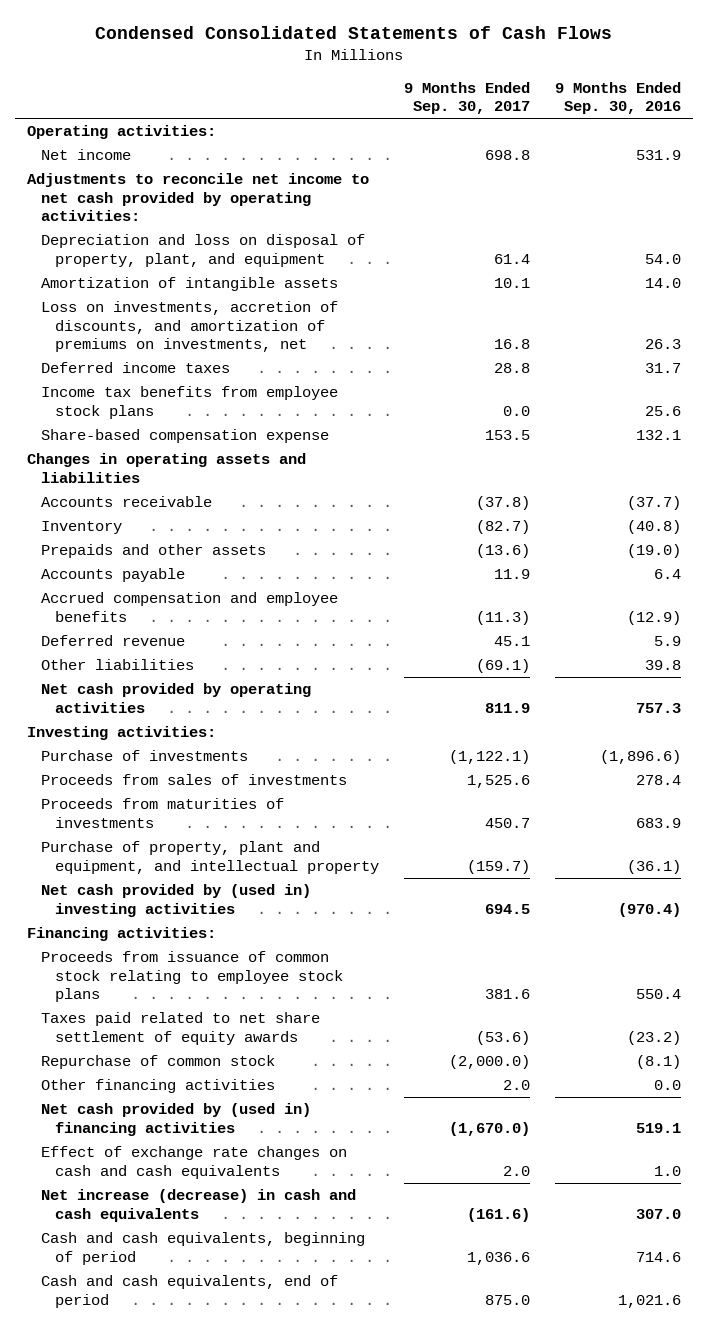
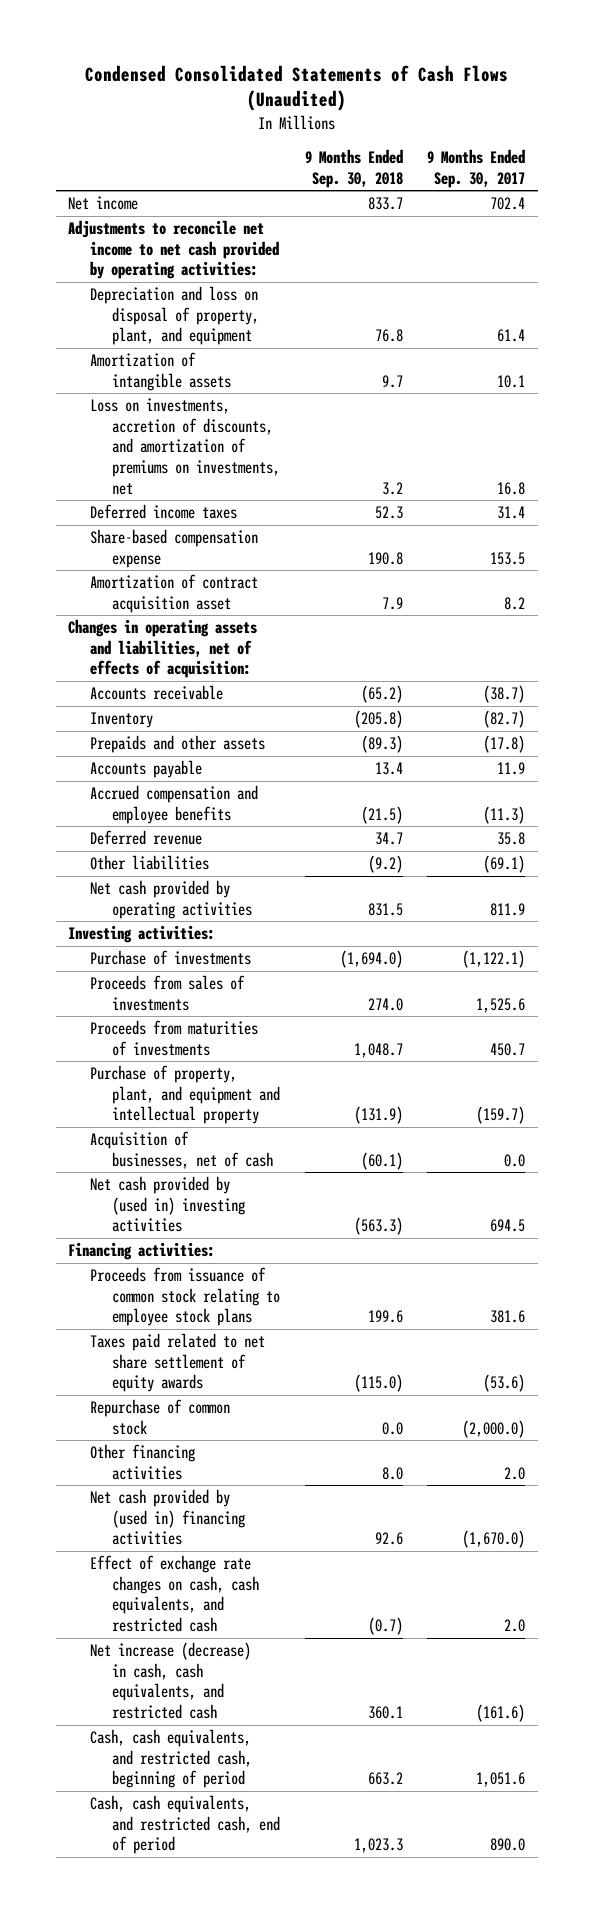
[94,26,612,40] Condensed Consolidated Statements of Cash Flows -> [84,65,508,112] Condensed Consolidated Statements of Cash Flows (Unaudited)
[554,81,681,115] 9 Months Ended Sep. 30, 2016 -> none
none -> [304,149,403,188] 9 Months Ended Sep. 30, 2018
[27,125,217,140] Operating activities: -> none
[484,150,530,161] 698.8 -> [490,197,526,211] 702.4
[41,386,339,419] Income tax benefits from employee stock plans -> none
[493,363,530,374] 28.8 -> [497,506,526,520] 31.4
none -> [90,574,259,613] Amortization of contract acquisition asset
[27,453,307,483] Changes in operating assets and liabilities -> [68,619,258,679] Changes in operating assets and liabilities, net of effects of acquisition:
[475,496,530,511] (37.8) -> [483,685,526,704] (38.7)
[475,544,530,559] (13.6) -> [483,735,526,754] (17.8)
[493,636,530,647] 45.1 -> [497,832,526,846] 35.8
[41,841,380,874] Purchase of property, plant and equipment, and intellectual property -> [90,1065,281,1125] Purchase of property, plant, and equipment and intellectual property
none -> [90,1131,274,1169] Acquisition of businesses, net of cash
[41,1146,348,1179] Effect of exchange rate changes on cash and cash equivalents -> [90,1555,260,1633] Effect of exchange rate changes on cash, cash equivalents, and restricted cash
[41,1189,357,1222] Net increase (decrease) in cash and cash equivalents -> [90,1642,252,1720] Net increase (decrease) in cash, cash equivalents, and restricted cash
[41,1232,366,1265] Cash and cash equivalents, beginning of period -> [90,1729,253,1789] Cash, cash equivalents, and restricted cash, beginning of period
[466,1251,530,1265] 1,036.6 -> [476,1772,526,1788] 1,051.6
[41,1275,339,1308] Cash and cash equivalents, end of period -> [90,1795,281,1855] Cash, cash equivalents, and restricted cash, end of period
[484,1294,530,1305] 875.0 -> [490,1838,526,1852] 890.0

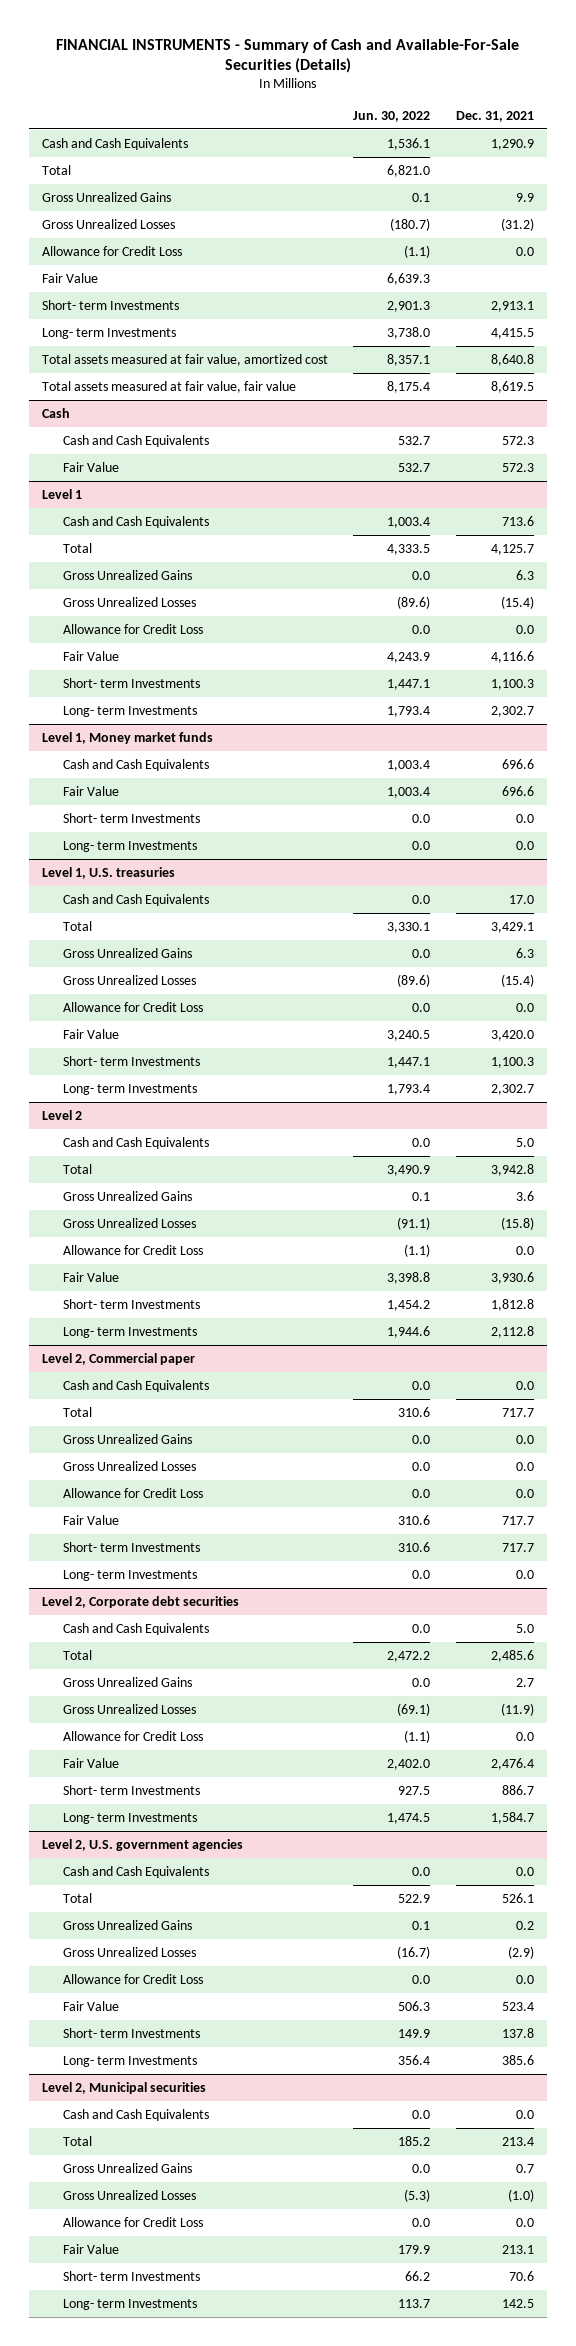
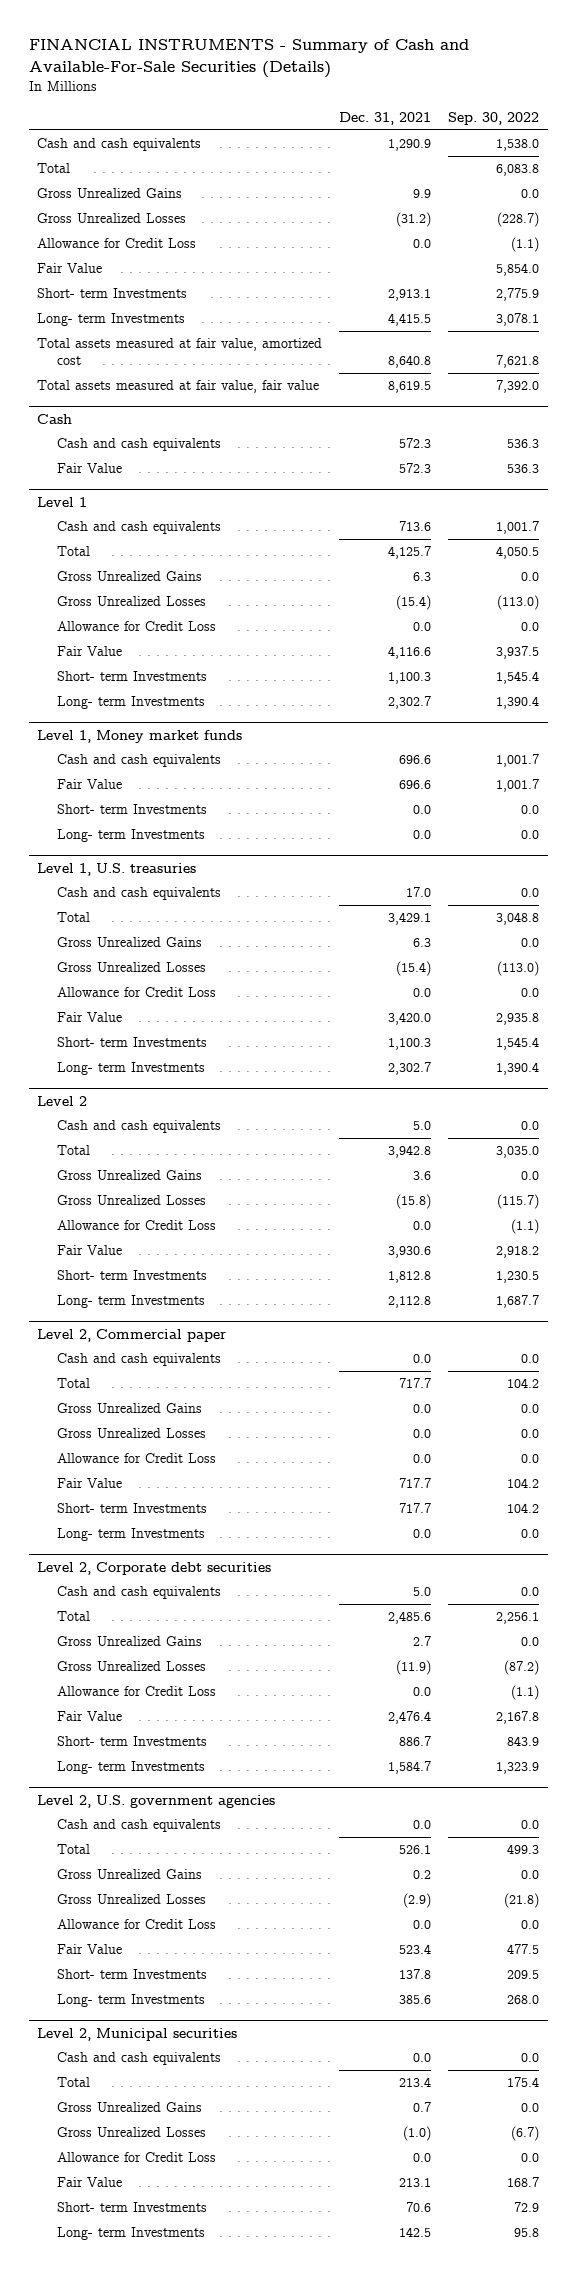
[353,110,431,122] Jun. 30, 2022 -> none
none -> [448,111,540,125] Sep. 30, 2022
[41,137,188,150] Cash and Cash Equivalents -> [37,138,202,152] Cash and cash equivalents
[63,434,210,447] Cash and Cash Equivalents -> [56,438,221,452] Cash and cash equivalents
[63,515,210,528] Cash and Cash Equivalents -> [56,521,221,535] Cash and cash equivalents
[63,758,210,771] Cash and Cash Equivalents -> [56,754,221,768] Cash and cash equivalents
[63,893,210,906] Cash and Cash Equivalents -> [56,887,221,901] Cash and cash equivalents
[63,1136,210,1149] Cash and Cash Equivalents -> [56,1120,221,1134] Cash and cash equivalents
[63,1379,210,1392] Cash and Cash Equivalents -> [56,1353,221,1367] Cash and cash equivalents
[63,1622,210,1635] Cash and Cash Equivalents -> [56,1586,221,1600] Cash and cash equivalents
[63,1865,210,1878] Cash and Cash Equivalents -> [56,1819,221,1833] Cash and cash equivalents
[63,2108,210,2121] Cash and Cash Equivalents -> [56,2052,221,2066] Cash and cash equivalents

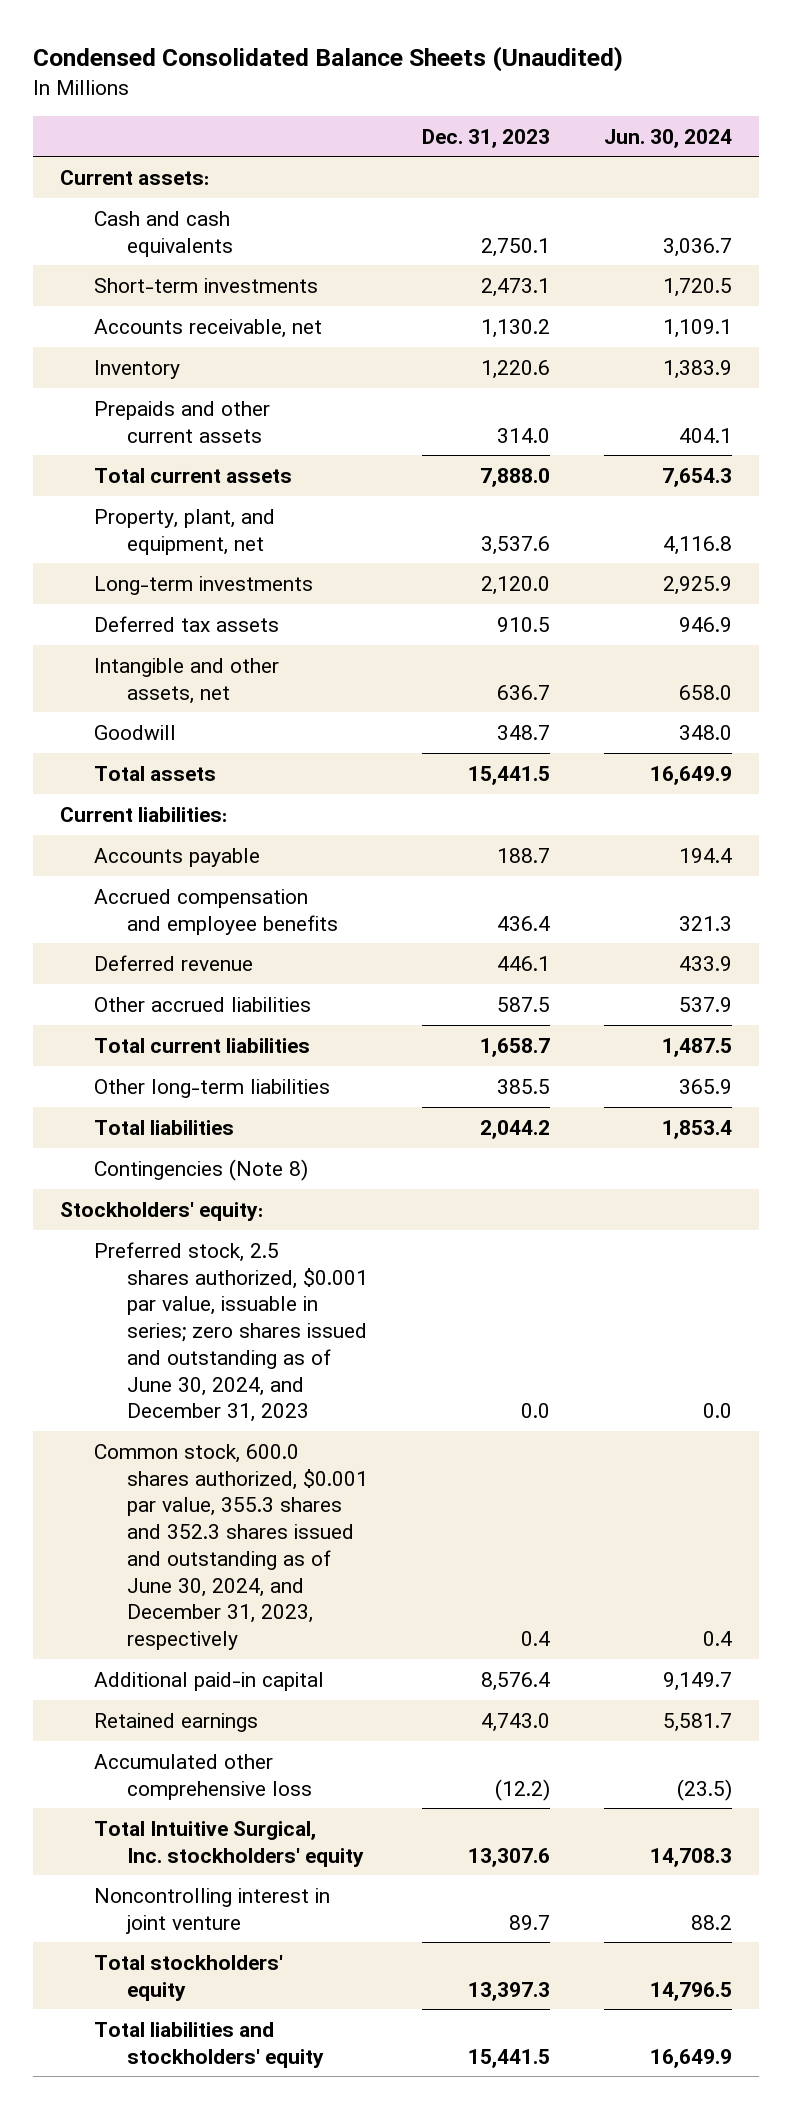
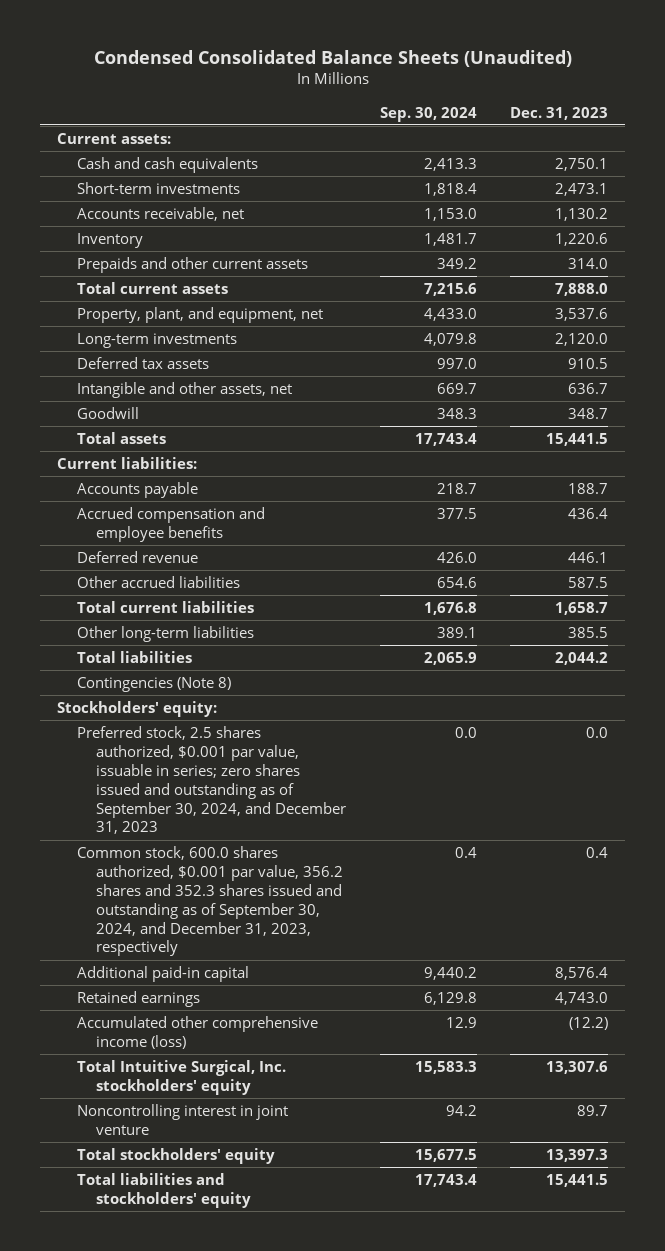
[604,128,733,148] Jun. 30, 2024 -> none
none -> [379,106,477,122] Sep. 30, 2024
[93,1241,369,1423] Preferred stock, 2.5 shares authorized, $0.001 par value, issuable in series; zero shares issued and outstanding as of June 30, 2024, and December 31, 2023 -> [76,726,347,835] Preferred stock, 2.5 shares authorized, $0.001 par value, issuable in series; zero shares issued and outstanding as of September 30, 2024, and December 31, 2023
[93,1443,369,1651] Common stock, 600.0 shares authorized, $0.001 par value, 355.3 shares and 352.3 shares issued and outstanding as of June 30, 2024, and December 31, 2023, respectively -> [76,846,344,957] Common stock, 600.0 shares authorized, $0.001 par value, 356.2 shares and 352.3 shares issued and outstanding as of September 30, 2024, and December 31, 2023, respectively
[93,1753,313,1800] Accumulated other comprehensive loss -> [76,1016,318,1049] Accumulated other comprehensive income (loss)

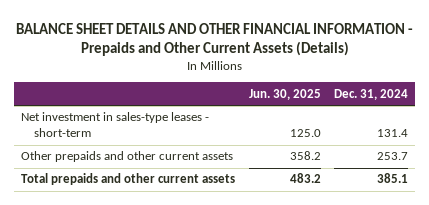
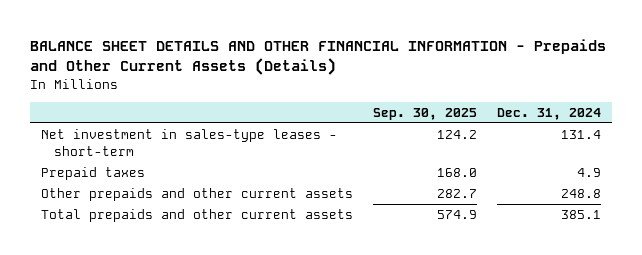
[248,88,321,100] Jun. 30, 2025 -> none
none -> [373,107,478,120] Sep. 30, 2025
none -> [40,167,145,181] Prepaid taxes
[377,152,409,161] 253.7 -> [561,189,602,199] 248.8

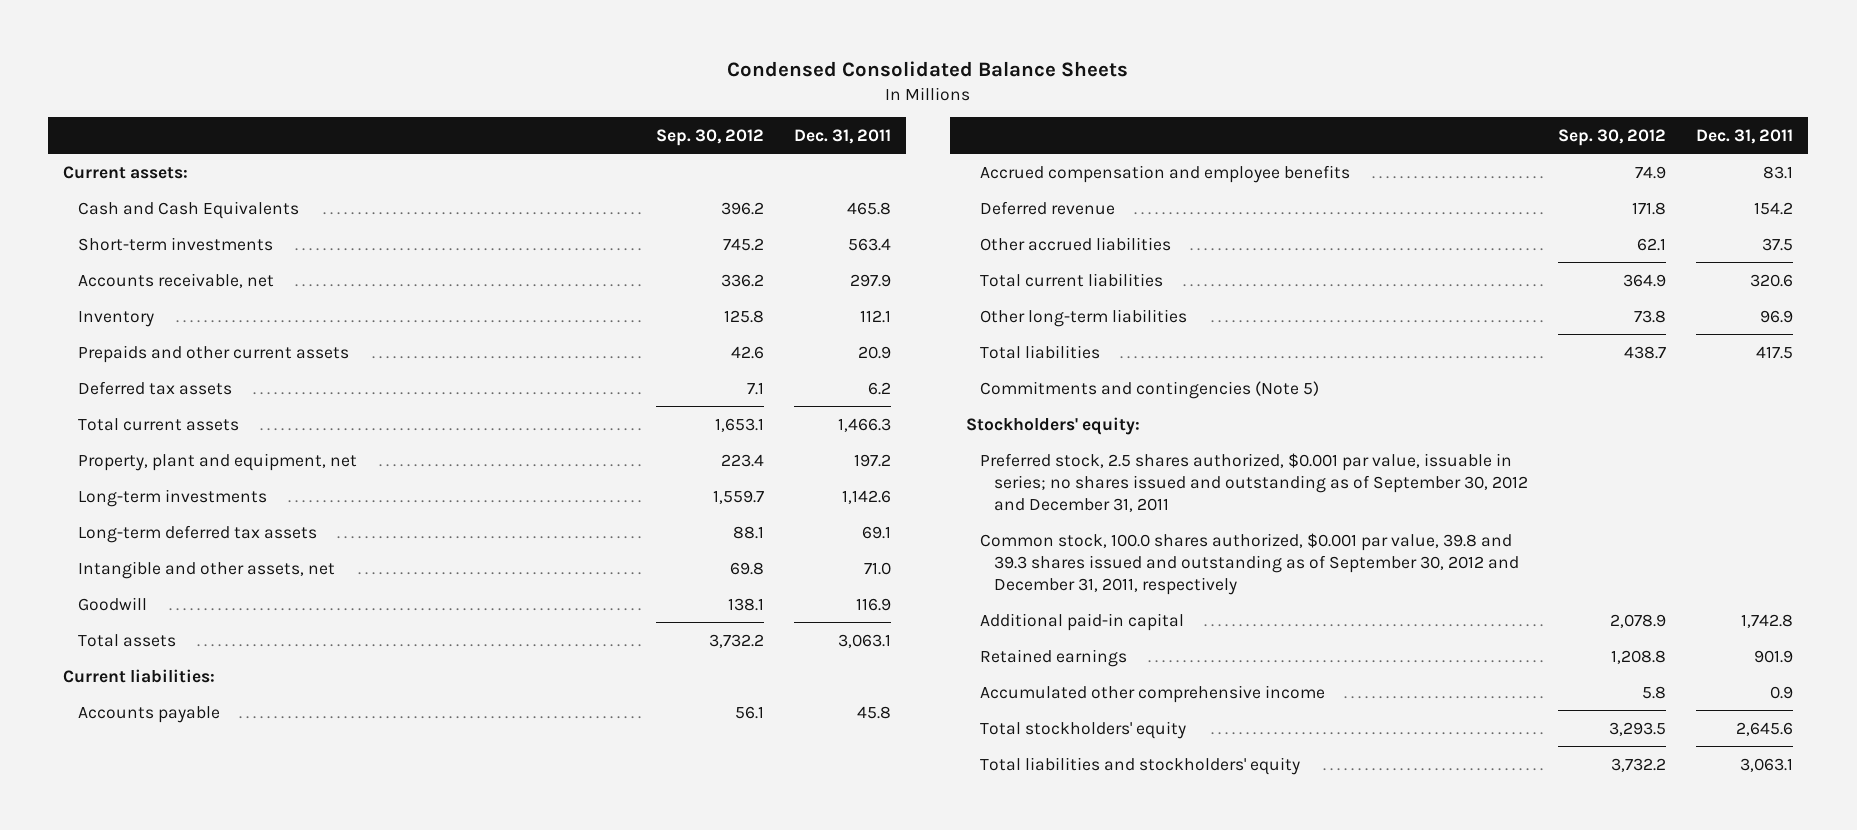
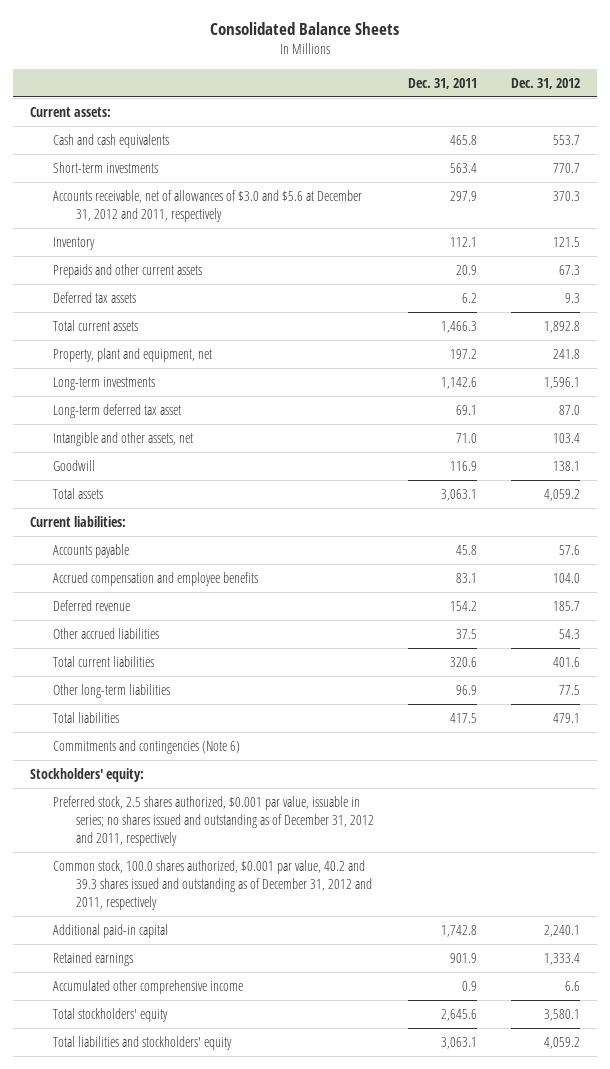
[727,60,1129,77] Condensed Consolidated Balance Sheets -> [209,22,399,36] Consolidated Balance Sheets
[656,128,765,146] Sep. 30, 2012 -> none
none -> [510,77,580,89] Dec. 31, 2012
[77,200,299,219] Cash and Cash Equivalents -> [52,134,169,149] Cash and cash equivalents
[77,272,274,288] Accounts receivable, net -> [52,190,362,223] Accounts receivable, net of allowances of $3.0 and $5.6 at December 31, 2012 and 2011, respectively
[77,524,317,543] Long-term deferred tax assets -> [52,404,181,419] Long-term deferred tax asset
[979,380,1319,399] Commitments and contingencies (Note 5) -> [52,740,240,755] Commitments and contingencies (Note 6)
[979,452,1528,512] Preferred stock, 2.5 shares authorized, $0.001 par value, issuable in series; no shares issued and outstanding as of September 30, 2012 and December 31, 2011 -> [52,796,374,847] Preferred stock, 2.5 shares authorized, $0.001 par value, issuable in series; no shares issued and outstanding as of December 31, 2012 and 2011, respectively
[979,532,1519,595] Common stock, 100.0 shares authorized, $0.001 par value, 39.8 and 39.3 shares issued and outstanding as of September 30, 2012 and December 31, 2011, respectively -> [52,860,372,911] Common stock, 100.0 shares authorized, $0.001 par value, 40.2 and 39.3 shares issued and outstanding as of December 31, 2012 and 2011, respectively

